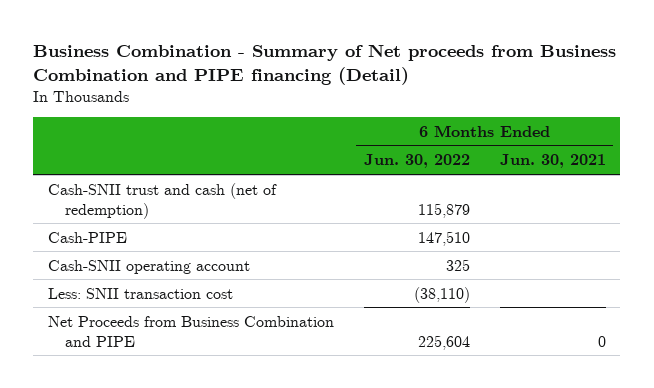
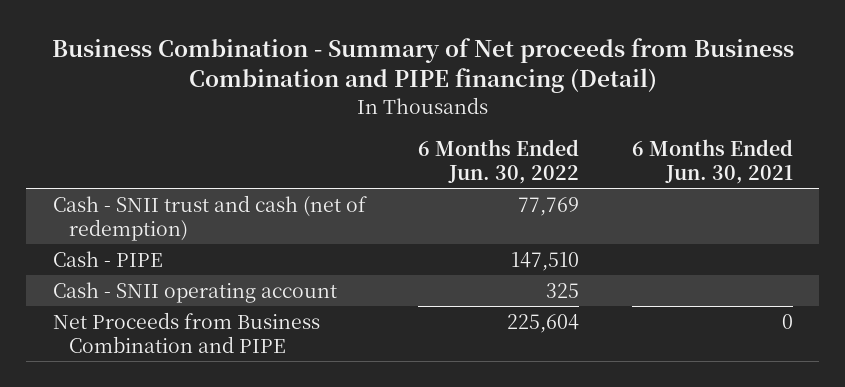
[48,287,234,299] Less: SNII transaction cost -> none
[48,182,278,219] Cash-SNII trust and cash (net of redemption) -> [52,194,367,241] Cash - SNII trust and cash (net of redemption)
[417,202,470,218] 115,879 -> [518,196,580,216] 77,769
[48,231,128,243] Cash-PIPE -> [52,250,163,267] Cash - PIPE
[48,259,251,274] Cash-SNII operating account -> [52,281,337,303] Cash - SNII operating account

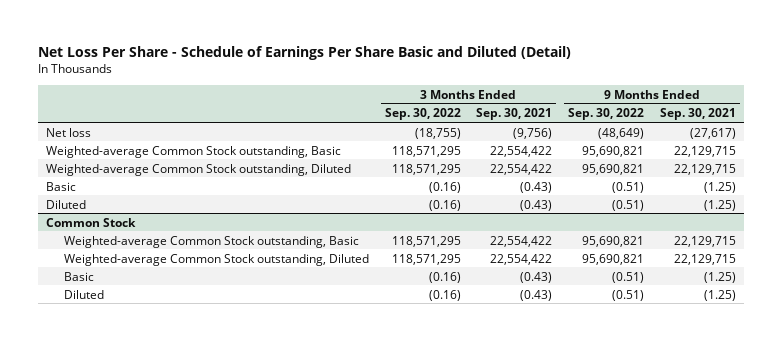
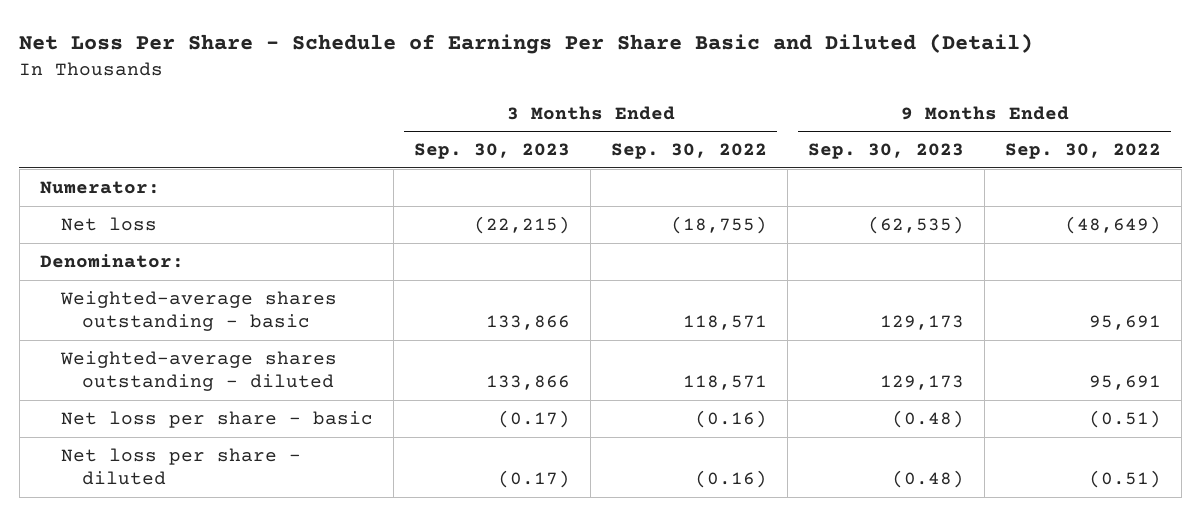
[476,108,553,121] Sep. 30, 2021 -> none
[659,108,736,121] Sep. 30, 2021 -> none
none -> [414,143,571,160] Sep. 30, 2023
none -> [808,143,965,160] Sep. 30, 2023
none -> [39,180,160,194] Numerator:
[46,217,137,227] Common Stock -> none
[63,235,359,248] Weighted-average Common Stock outstanding, Basic -> none
[63,253,369,266] Weighted-average Common Stock outstanding, Diluted -> none
[63,271,94,281] Basic -> none
[63,289,104,299] Diluted -> none
none -> [39,253,184,268] Denominator:
[46,145,342,158] Weighted-average Common Stock outstanding, Basic -> [60,290,338,331] Weighted-average shares outstanding - basic
[391,145,461,157] 118,571,295 -> [683,314,768,330] 118,571
[582,145,645,157] 95,690,821 -> [1089,314,1162,330] 95,691
[46,163,352,176] Weighted-average Common Stock outstanding, Diluted -> [60,350,338,391] Weighted-average shares outstanding - diluted
[391,163,461,175] 118,571,295 -> [683,374,768,390] 118,571
[582,163,645,175] 95,690,821 -> [1089,374,1162,390] 95,691
[46,181,77,191] Basic -> [61,410,374,428] Net loss per share - basic
[46,199,87,209] Diluted -> [61,447,302,485] Net loss per share - diluted

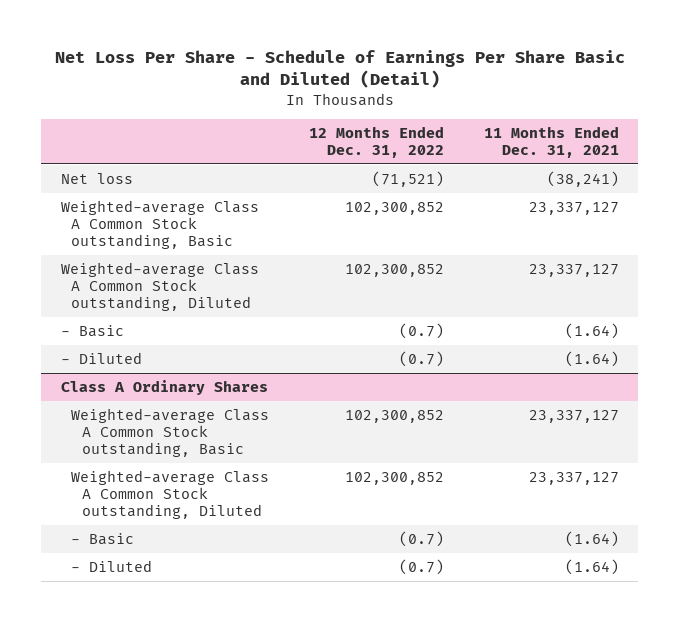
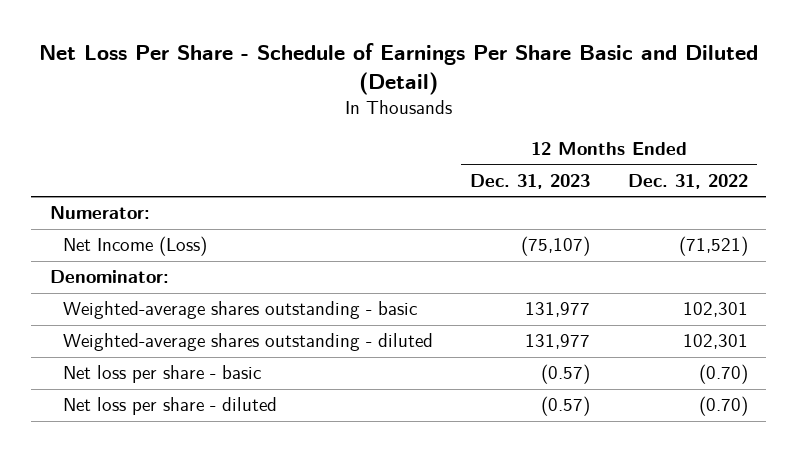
[483,125,619,158] 11 Months Ended Dec. 31, 2021 -> none
none -> [470,173,591,189] Dec. 31, 2023
[60,379,268,395] Class A Ordinary Shares -> none
[71,407,270,458] Weighted-average Class A Common Stock outstanding, Basic -> none
[71,469,270,520] Weighted-average Class A Common Stock outstanding, Diluted -> none
[71,532,135,545] - Basic -> none
[71,559,153,572] - Diluted -> none
none -> [50,206,151,220] Numerator:
[60,172,133,184] Net loss -> [63,236,208,257] Net Income (Loss)
none -> [50,270,170,284] Denominator:
[60,199,259,250] Weighted-average Class A Common Stock outstanding, Basic -> [63,301,418,320] Weighted-average shares outstanding - basic
[344,201,444,215] 102,300,852 -> [682,302,748,318] 102,301
[60,261,259,312] Weighted-average Class A Common Stock outstanding, Diluted -> [63,333,434,352] Weighted-average shares outstanding - diluted
[344,263,444,277] 102,300,852 -> [682,334,748,350] 102,301
[60,324,124,337] - Basic -> [63,365,262,384] Net loss per share - basic
[398,322,444,339] (0.7) -> [698,364,748,385] (0.70)
[60,351,142,364] - Diluted -> [63,397,278,416] Net loss per share - diluted
[398,350,444,367] (0.7) -> [698,396,748,417] (0.70)

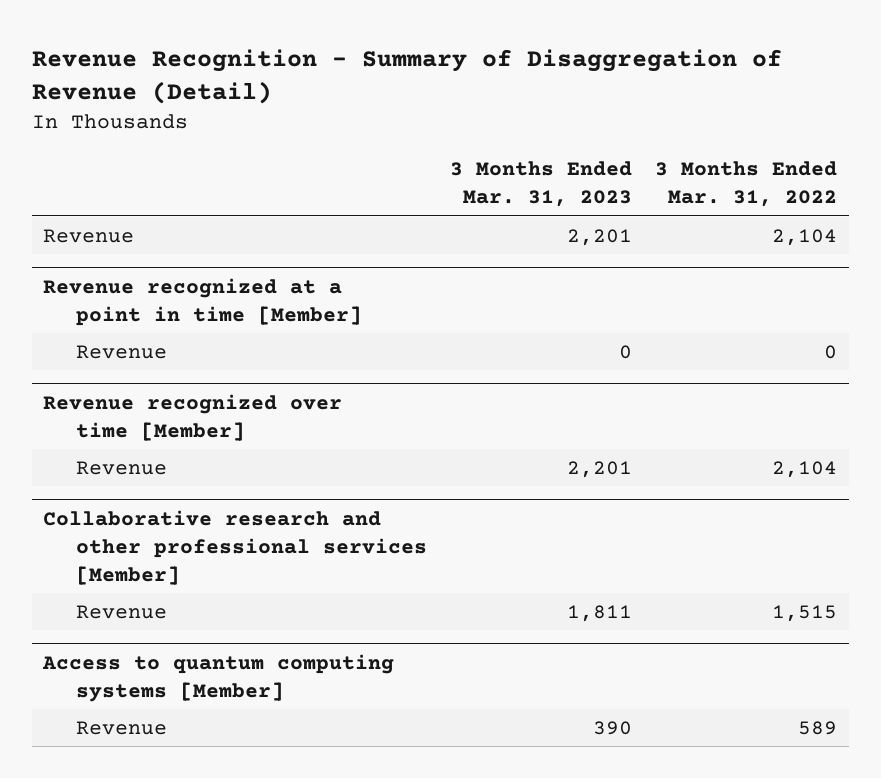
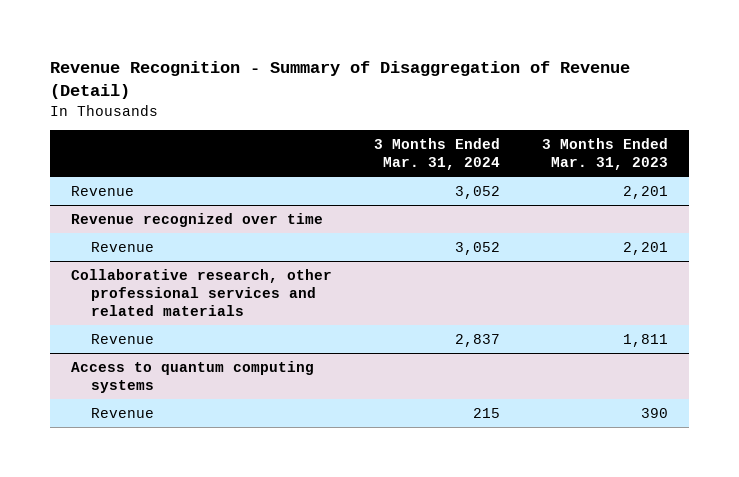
[655,161,838,208] 3 Months Ended Mar. 31, 2022 -> none
none -> [373,138,500,171] 3 Months Ended Mar. 31, 2024
[43,277,362,326] Revenue recognized at a point in time [Member] -> none
[75,345,167,360] Revenue -> none
[43,393,343,441] Revenue recognized over time [Member] -> [70,212,323,227] Revenue recognized over time
[43,509,427,585] Collaborative research and other professional services [Member] -> [70,268,332,317] Collaborative research, other professional services and related materials
[42,653,395,702] Access to quantum computing systems [Member] -> [70,360,314,393] Access to quantum computing systems

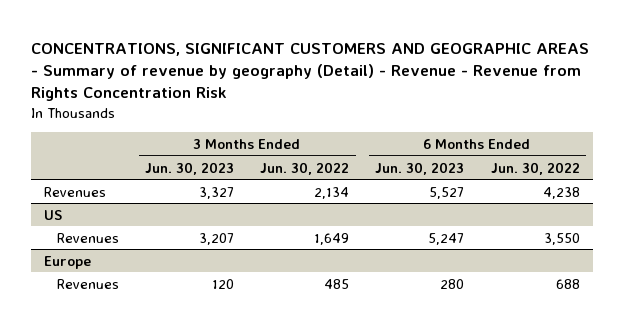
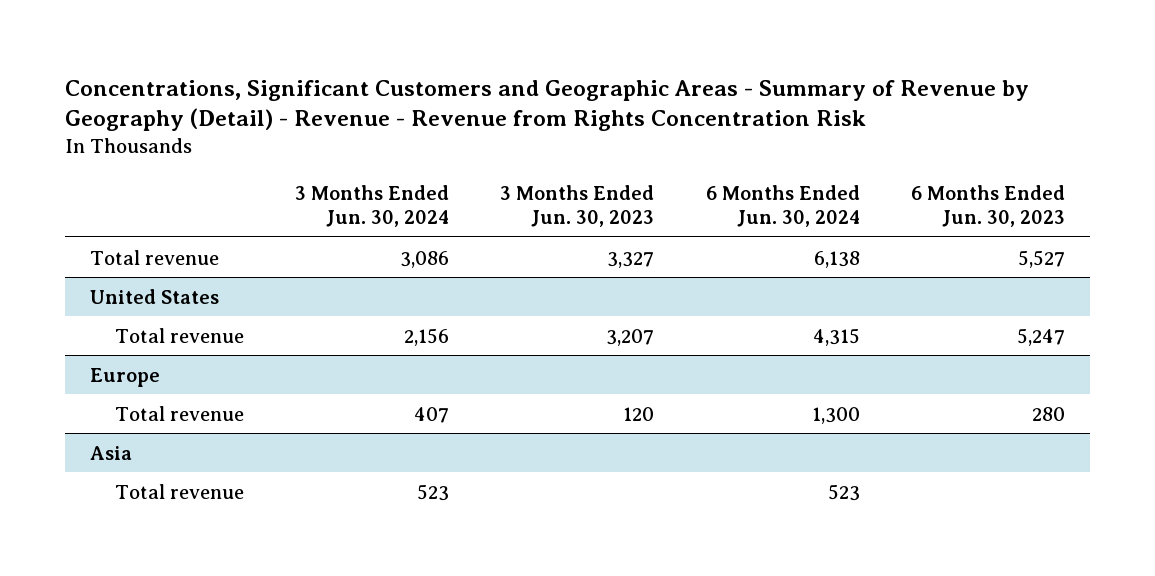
[31,42,590,102] CONCENTRATIONS, SIGNIFICANT CUSTOMERS AND GEOGRAPHIC AREAS - Summary of revenue by geography (Detail) - Revenue - Revenue from Rights Concentration Risk -> [64,79,1029,132] Concentrations, Significant Customers and Geographic Areas - Summary of Revenue by Geography (Detail) - Revenue - Revenue from Rights Concentration Risk
[260,161,350,175] Jun. 30, 2022 -> none
[490,161,580,175] Jun. 30, 2022 -> none
none -> [295,184,450,228] 3 Months Ended Jun. 30, 2024
none -> [705,184,860,228] 6 Months Ended Jun. 30, 2024
[44,186,107,197] Revenues -> [90,249,220,265] Total revenue
[44,209,63,220] US -> [90,288,220,304] United States
[57,232,120,243] Revenues -> [115,327,245,343] Total revenue
[57,278,120,289] Revenues -> [115,405,245,421] Total revenue
none -> [90,445,133,460] Asia
none -> [115,483,245,499] Total revenue

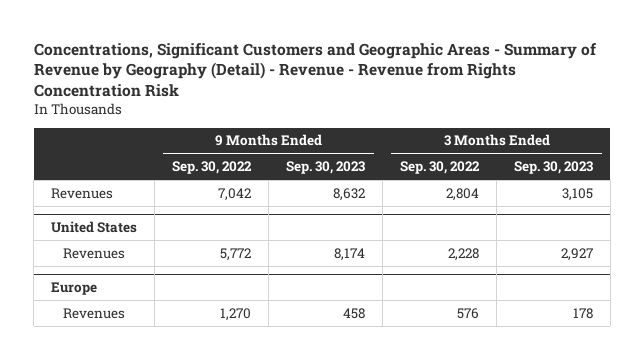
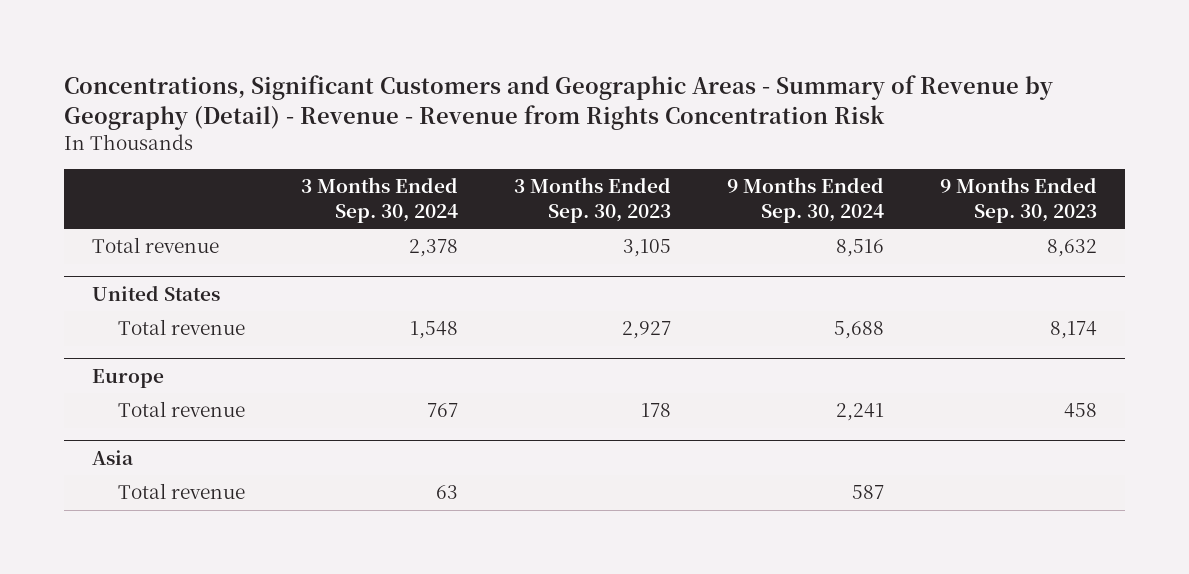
[172,161,253,175] Sep. 30, 2022 -> none
[400,161,481,175] Sep. 30, 2022 -> none
none -> [301,177,459,223] 3 Months Ended Sep. 30, 2024
none -> [727,177,885,223] 9 Months Ended Sep. 30, 2024
[51,187,114,199] Revenues -> [92,237,220,254] Total revenue
[63,247,126,259] Revenues -> [117,319,245,336] Total revenue
[63,307,126,319] Revenues -> [117,401,245,418] Total revenue
none -> [92,449,135,465] Asia
none -> [117,483,245,500] Total revenue

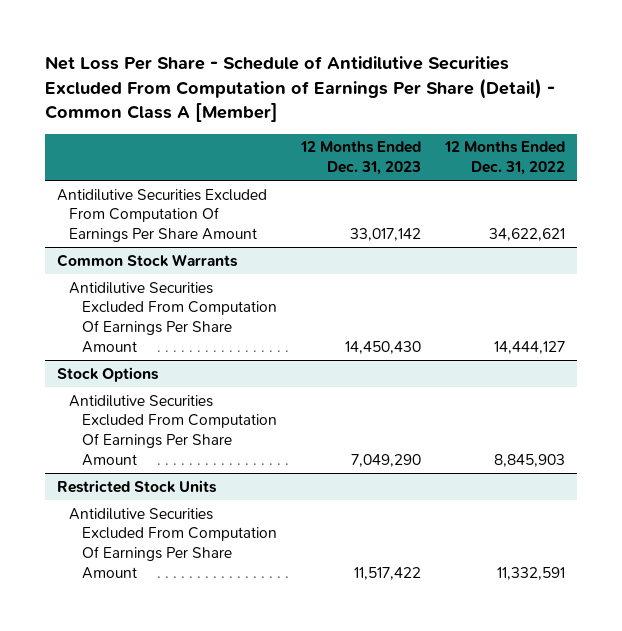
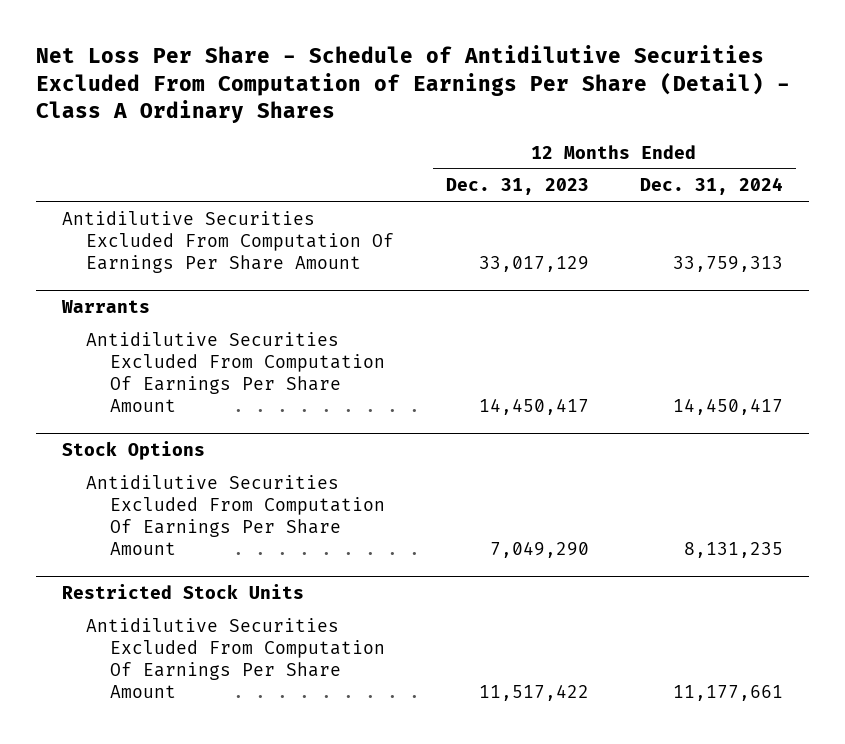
[44,56,555,122] Net Loss Per Share - Schedule of Antidilutive Securities Excluded From Computation of Earnings Per Share (Detail) - Common Class A [Member] -> [35,45,790,124] Net Loss Per Share - Schedule of Antidilutive Securities Excluded From Computation of Earnings Per Share (Detail) - Class A Ordinary Shares
[443,141,565,176] 12 Months Ended Dec. 31, 2022 -> none
none -> [640,177,784,196] Dec. 31, 2024
[349,228,421,242] 33,017,142 -> [478,255,589,272] 33,017,129
[56,253,238,267] Common Stock Warrants -> [60,299,150,313] Warrants
[344,341,421,355] 14,450,430 -> [478,397,589,415] 14,450,417

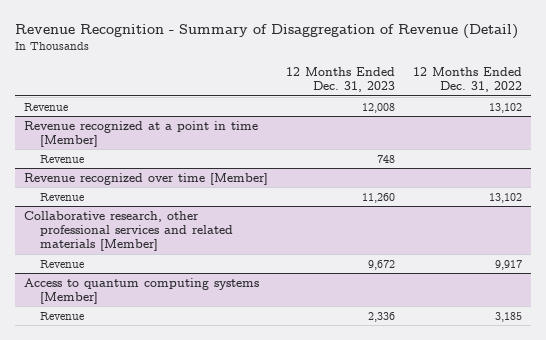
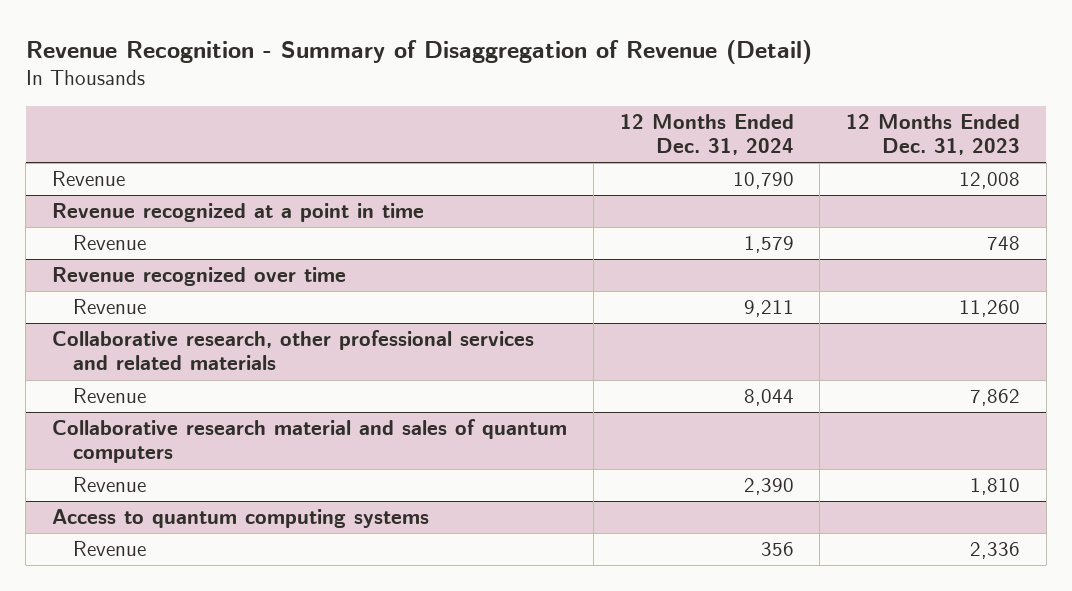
[412,66,522,93] 12 Months Ended Dec. 31, 2022 -> none
none -> [619,114,794,156] 12 Months Ended Dec. 31, 2024
[24,120,259,148] Revenue recognized at a point in time [Member] -> [52,203,425,223] Revenue recognized at a point in time
[24,172,269,185] Revenue recognized over time [Member] -> [52,267,347,287] Revenue recognized over time
[24,210,233,252] Collaborative research, other professional services and related materials [Member] -> [52,330,535,371] Collaborative research, other professional services and related materials
[368,259,396,270] 9,672 -> [970,389,1021,407] 7,862
none -> [52,419,568,464] Collaborative research material and sales of quantum computers
none -> [72,477,146,493] Revenue
[24,277,260,305] Access to quantum computing systems [Member] -> [52,509,430,529] Access to quantum computing systems

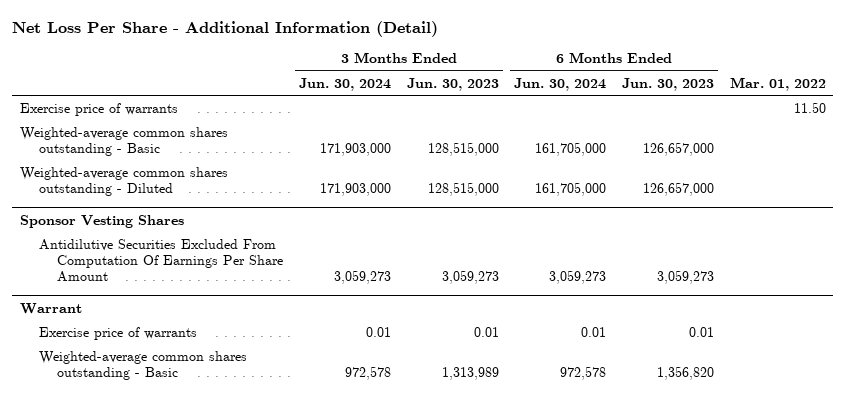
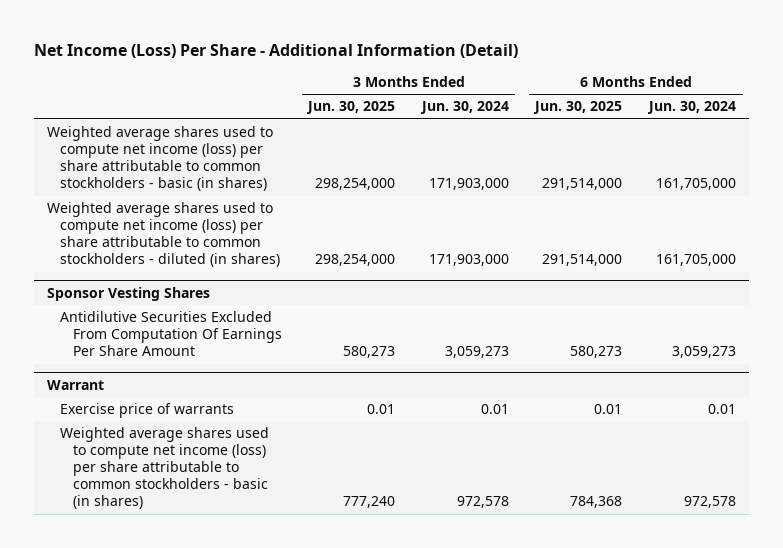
[12,21,439,38] Net Loss Per Share - Additional Information (Detail) -> [33,43,518,58] Net Income (Loss) Per Share - Additional Information (Detail)
[406,77,499,91] Jun. 30, 2023 -> none
[621,77,714,91] Jun. 30, 2023 -> none
[729,76,826,91] Mar. 01, 2022 -> none
none -> [306,101,396,115] Jun. 30, 2025
none -> [533,101,623,115] Jun. 30, 2025
[19,102,178,116] Exercise price of warrants -> none
[19,126,228,156] Weighted-average common shares outstanding - Basic -> [47,126,274,192] Weighted average shares used to compute net income (loss) per share attributable to common stockholders - basic (in shares)
[19,166,228,196] Weighted-average common shares outstanding - Diluted -> [47,202,280,268] Weighted average shares used to compute net income (loss) per share attributable to common stockholders - diluted (in shares)
[38,350,247,380] Weighted-average common shares outstanding - Basic -> [59,427,269,510] Weighted average shares used to compute net income (loss) per share attributable to common stockholders - basic (in shares)

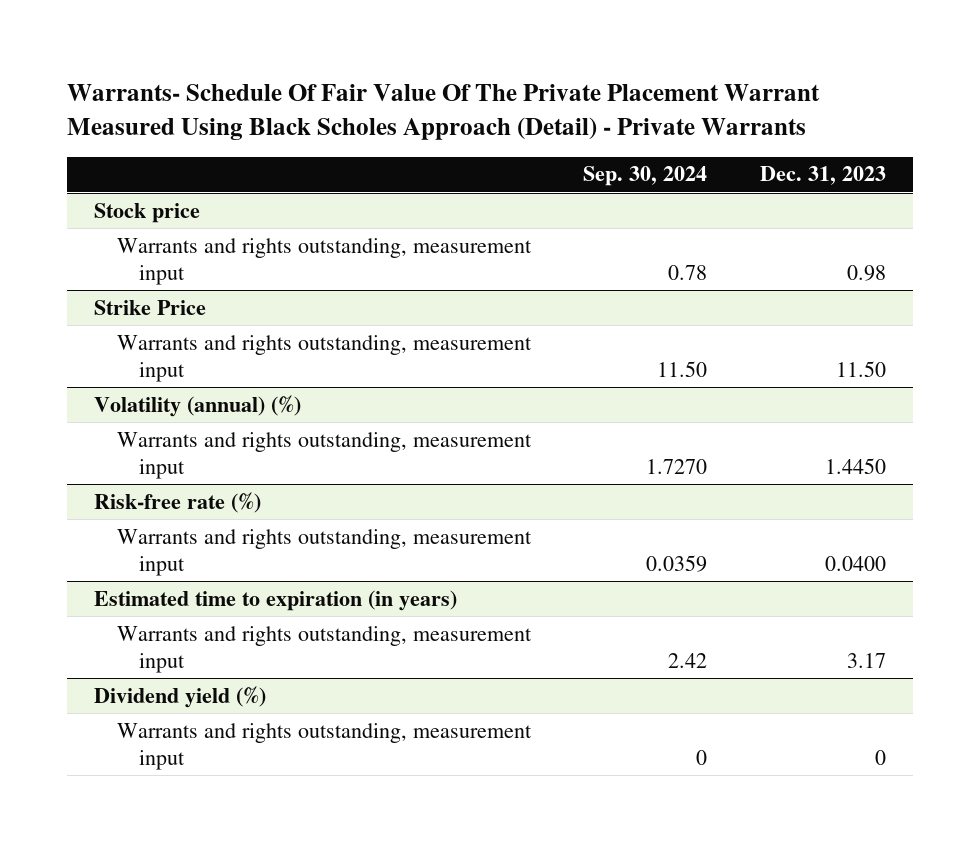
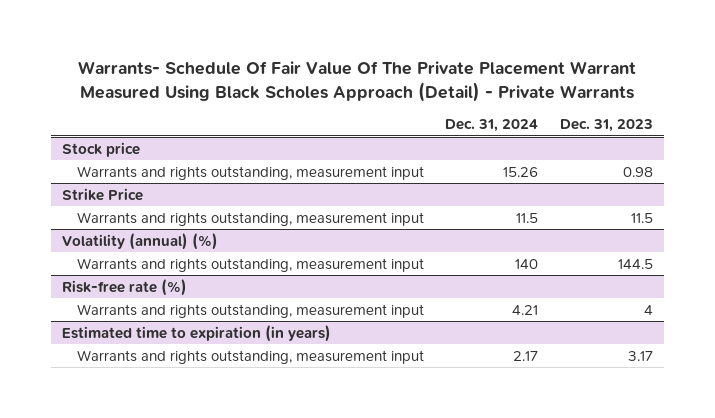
[583,166,708,187] Sep. 30, 2024 -> none
none -> [445,119,539,133] Dec. 31, 2024
[836,360,887,377] 11.50 -> [631,212,654,223] 11.5
[825,457,887,474] 1.4450 -> [618,258,654,269] 144.5
[825,555,887,571] 0.0400 -> [644,304,654,315] 4
[93,685,266,708] Dividend yield (%) -> none
[116,722,532,770] Warrants and rights outstanding, measurement input -> none

